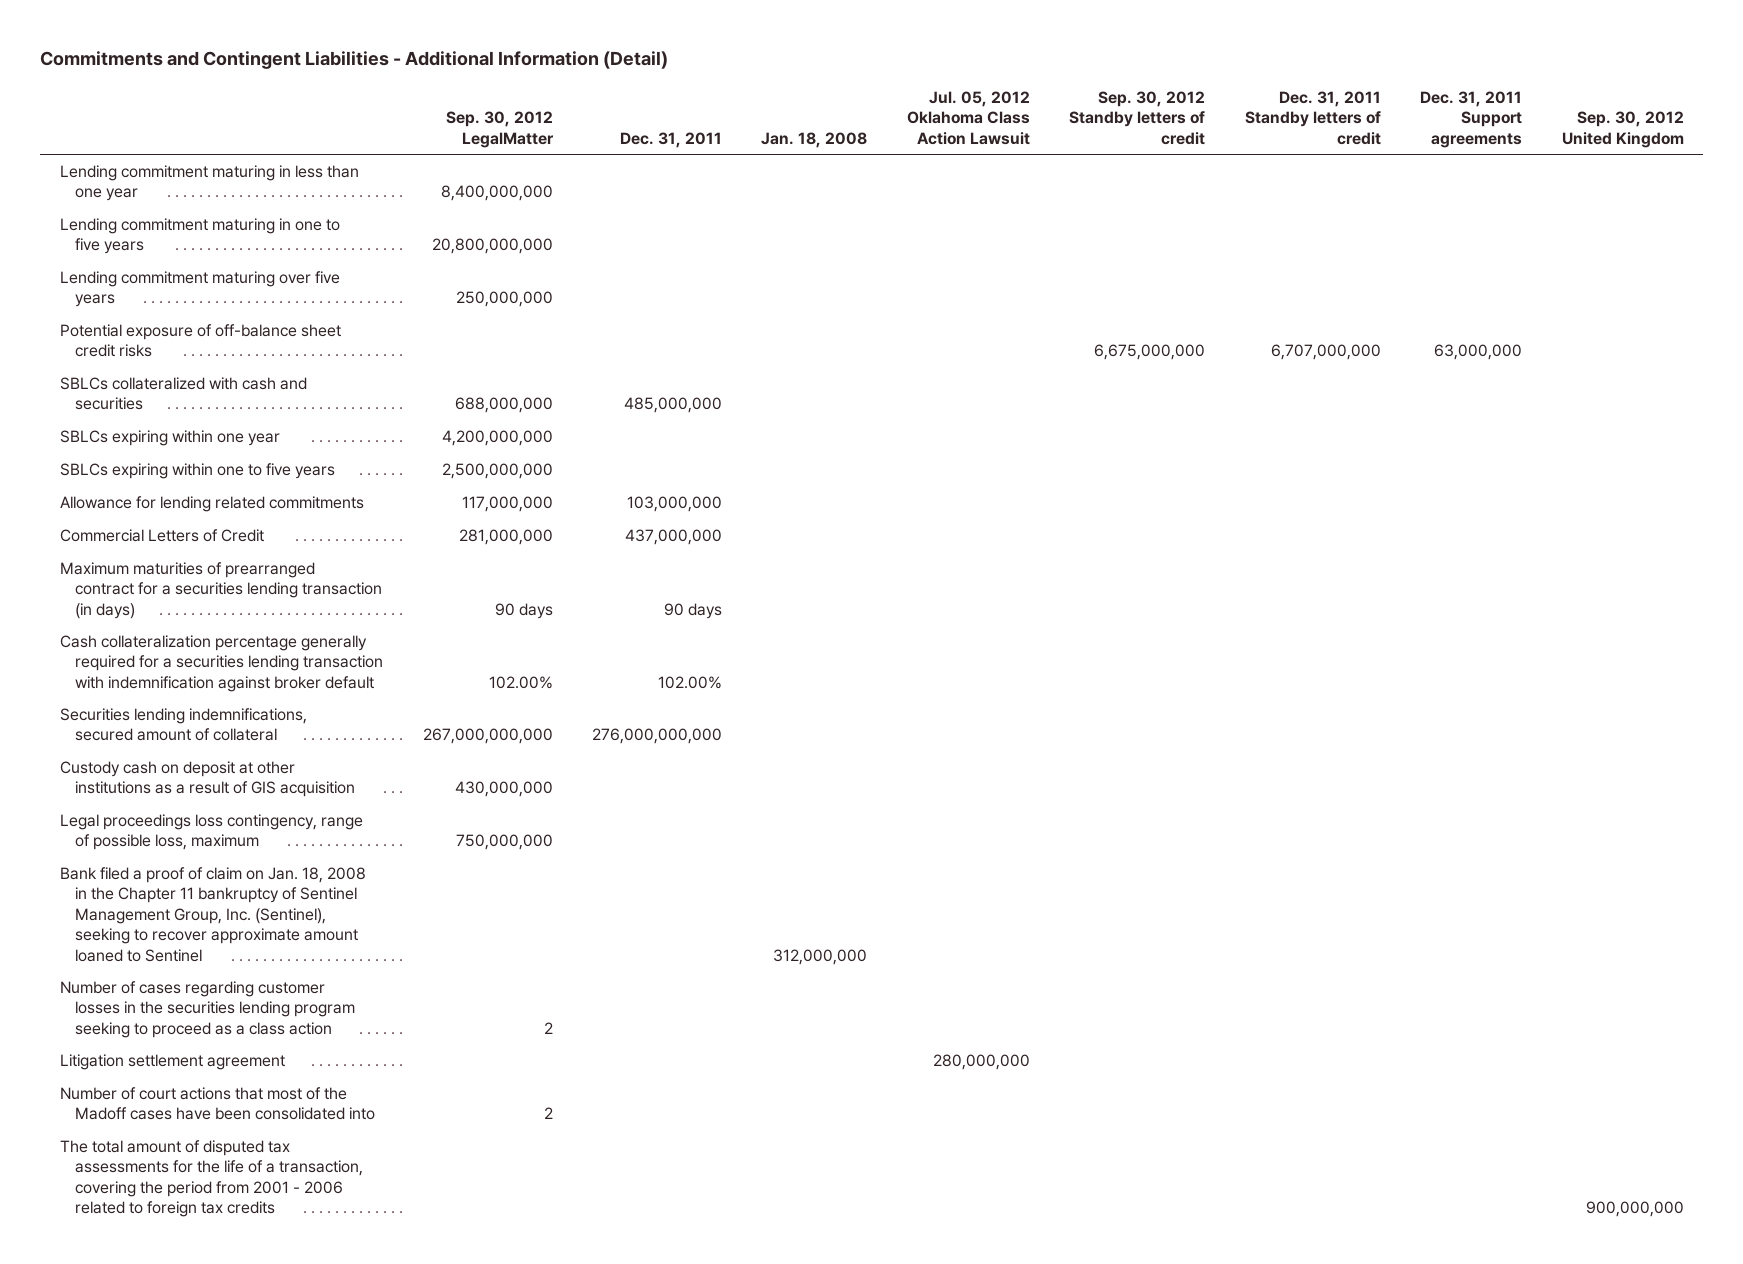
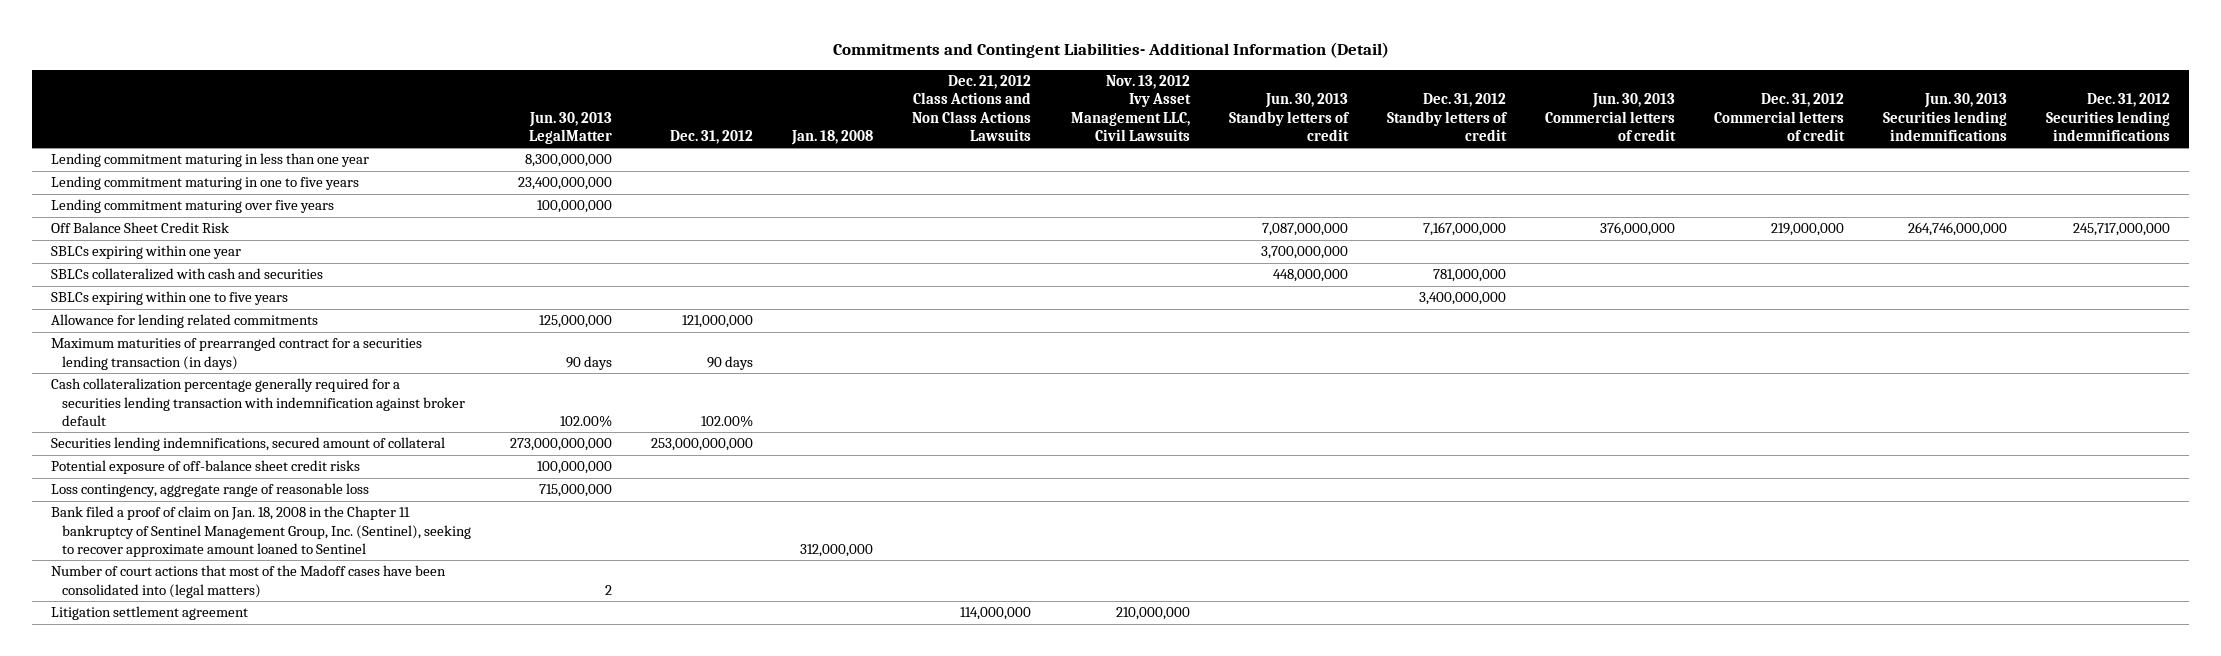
[40,50,669,69] Commitments and Contingent Liabilities - Additional Information (Detail) -> [832,41,1389,58] Commitments and Contingent Liabilities- Additional Information (Detail)
[445,111,554,148] Sep. 30, 2012 LegalMatter -> none
[619,131,722,148] Dec. 31, 2011 -> none
[906,90,1030,145] Jul. 05, 2012 Oklahoma Class Action Lawsuit -> none
[1069,90,1206,145] Sep. 30, 2012 Standby letters of credit -> none
[1244,90,1381,145] Dec. 31, 2011 Standby letters of credit -> none
[1420,90,1523,148] Dec. 31, 2011 Support agreements -> none
[1561,111,1684,148] Sep. 30, 2012 United Kingdom -> none
none -> [529,111,613,144] Jun. 30, 2013 LegalMatter
none -> [670,129,754,144] Dec. 31, 2012
none -> [912,74,1032,141] Dec. 21, 2012 Class Actions and Non Class Actions Lawsuits
none -> [1070,74,1191,141] Nov. 13, 2012 Ivy Asset Management LLC, Civil Lawsuits
none -> [1228,93,1350,141] Jun. 30, 2013 Standby letters of credit
none -> [1386,93,1508,141] Dec. 31, 2012 Standby letters of credit
none -> [1544,93,1676,141] Jun. 30, 2013 Commercial letters of credit
none -> [1713,93,1845,141] Dec. 31, 2012 Commercial letters of credit
none -> [1882,93,2007,141] Jun. 30, 2013 Securities lending indemnifications
none -> [2045,93,2170,141] Dec. 31, 2012 Securities lending indemnifications
none -> [51,222,230,234] Off Balance Sheet Credit Risk
[59,376,307,411] SBLCs collateralized with cash and securities -> [51,268,324,281] SBLCs collateralized with cash and securities
[59,528,264,542] Commercial Letters of Credit -> none
[59,760,356,798] Custody cash on deposit at other institutions as a result of GIS acquisition -> none
[59,813,363,851] Legal proceedings loss contingency, range of possible loss, maximum -> none
[59,323,341,358] Potential exposure of off-balance sheet credit risks -> [51,460,361,475] Potential exposure of off-balance sheet credit risks
none -> [51,483,370,498] Loss contingency, aggregate range of reasonable loss
[59,980,356,1038] Number of cases regarding customer losses in the securities lending program seeking to proceed as a class action -> none
none -> [51,565,447,598] Number of court actions that most of the Madoff cases have been consolidated into (legal matters)
[59,1086,376,1121] Number of court actions that most of the Madoff cases have been consolidated into -> none
[59,1139,364,1218] The total amount of disputed tax assessments for the life of a transaction, covering the period from 2001 - 2006 related to foreign tax credits -> none

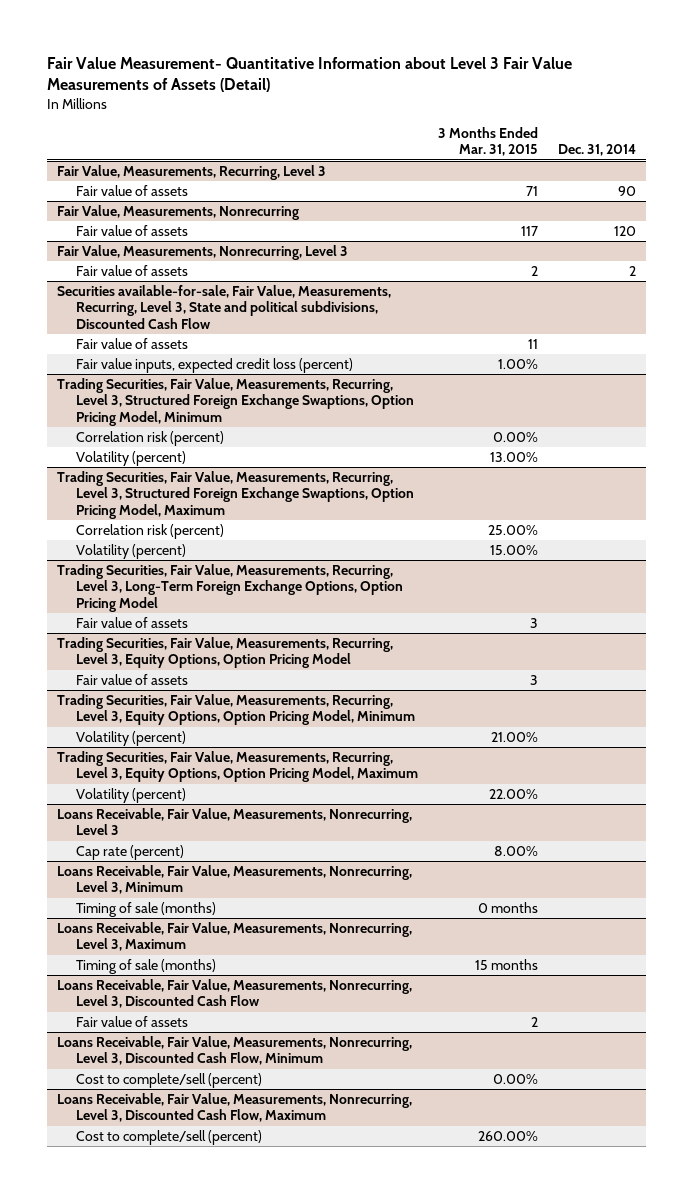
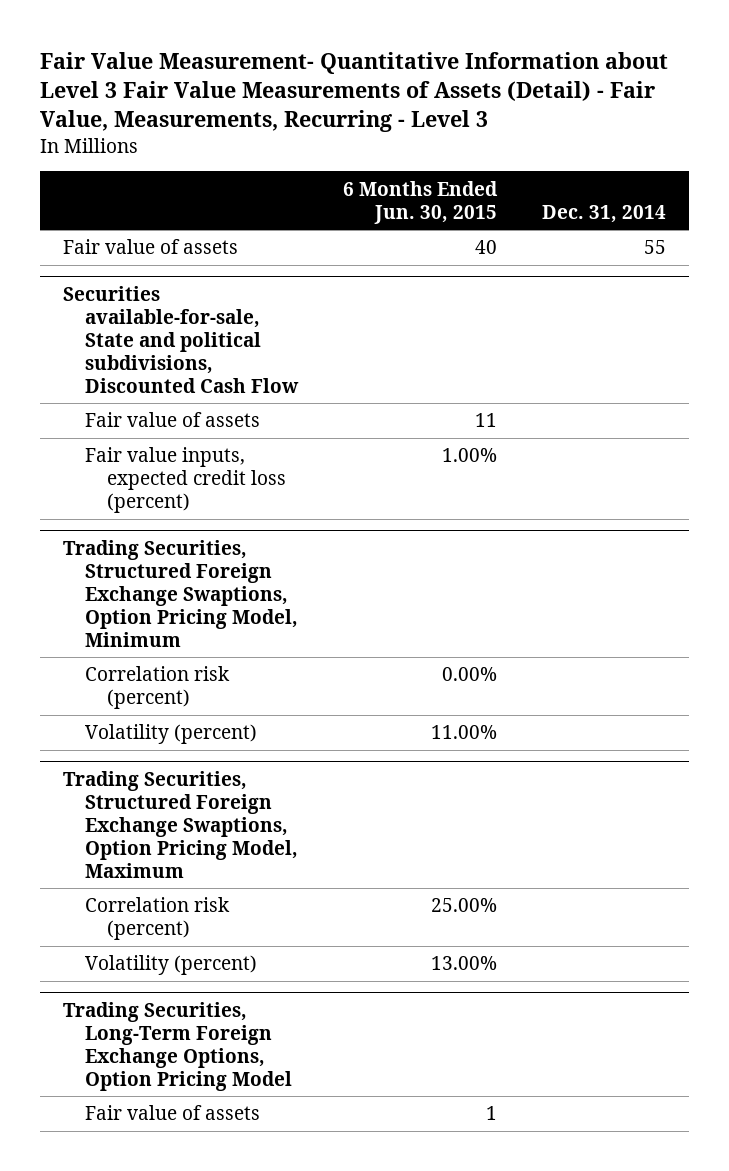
[46,56,572,93] Fair Value Measurement- Quantitative Information about Level 3 Fair Value Measurements of Assets (Detail) -> [39,51,668,133] Fair Value Measurement- Quantitative Information about Level 3 Fair Value Measurements of Assets (Detail) - Fair Value, Measurements, Recurring - Level 3
[438,127,539,157] 3 Months Ended Mar. 31, 2015 -> none
none -> [343,180,499,224] 6 Months Ended Jun. 30, 2015
[56,164,326,180] Fair Value, Measurements, Recurring, Level 3 -> none
[76,184,189,196] Fair value of assets -> none
[56,204,299,220] Fair Value, Measurements, Nonrecurring -> none
[76,224,189,236] Fair value of assets -> none
[56,244,348,260] Fair Value, Measurements, Nonrecurring, Level 3 -> none
[76,264,189,276] Fair value of assets -> none
none -> [62,239,238,255] Fair value of assets
[56,284,391,329] Securities available-for-sale, Fair Value, Measurements, Recurring, Level 3, State and political subdivisions, Discounted Cash Flow -> [62,285,299,393] Securities available-for-sale, State and political subdivisions, Discounted Cash Flow
[56,377,415,426] Trading Securities, Fair Value, Measurements, Recurring, Level 3, Structured Foreign Exchange Swaptions, Option Pricing Model, Minimum -> [62,539,298,647] Trading Securities, Structured Foreign Exchange Swaptions, Option Pricing Model, Minimum
[56,470,415,519] Trading Securities, Fair Value, Measurements, Recurring, Level 3, Structured Foreign Exchange Swaptions, Option Pricing Model, Maximum -> [62,770,298,878] Trading Securities, Structured Foreign Exchange Swaptions, Option Pricing Model, Maximum
[56,563,404,612] Trading Securities, Fair Value, Measurements, Recurring, Level 3, Long-Term Foreign Exchange Options, Option Pricing Model -> [62,1001,292,1091] Trading Securities, Long-Term Foreign Exchange Options, Option Pricing Model
[56,636,393,669] Trading Securities, Fair Value, Measurements, Recurring, Level 3, Equity Options, Option Pricing Model -> none
[76,673,189,685] Fair value of assets -> none
[56,693,416,726] Trading Securities, Fair Value, Measurements, Recurring, Level 3, Equity Options, Option Pricing Model, Minimum -> none
[76,730,187,746] Volatility (percent) -> none
[56,750,419,783] Trading Securities, Fair Value, Measurements, Recurring, Level 3, Equity Options, Option Pricing Model, Maximum -> none
[76,787,187,803] Volatility (percent) -> none
[56,807,412,836] Loans Receivable, Fair Value, Measurements, Nonrecurring, Level 3 -> none
[76,844,185,860] Cap rate (percent) -> none
[56,864,412,895] Loans Receivable, Fair Value, Measurements, Nonrecurring, Level 3, Minimum -> none
[76,901,217,917] Timing of sale (months) -> none
[56,921,412,952] Loans Receivable, Fair Value, Measurements, Nonrecurring, Level 3, Maximum -> none
[76,958,217,974] Timing of sale (months) -> none
[56,978,412,1009] Loans Receivable, Fair Value, Measurements, Nonrecurring, Level 3, Discounted Cash Flow -> none
[76,1015,189,1027] Fair value of assets -> none
[56,1035,412,1066] Loans Receivable, Fair Value, Measurements, Nonrecurring, Level 3, Discounted Cash Flow, Minimum -> none
[76,1072,263,1088] Cost to complete/sell (percent) -> none
[56,1092,412,1123] Loans Receivable, Fair Value, Measurements, Nonrecurring, Level 3, Discounted Cash Flow, Maximum -> none
[76,1129,263,1145] Cost to complete/sell (percent) -> none

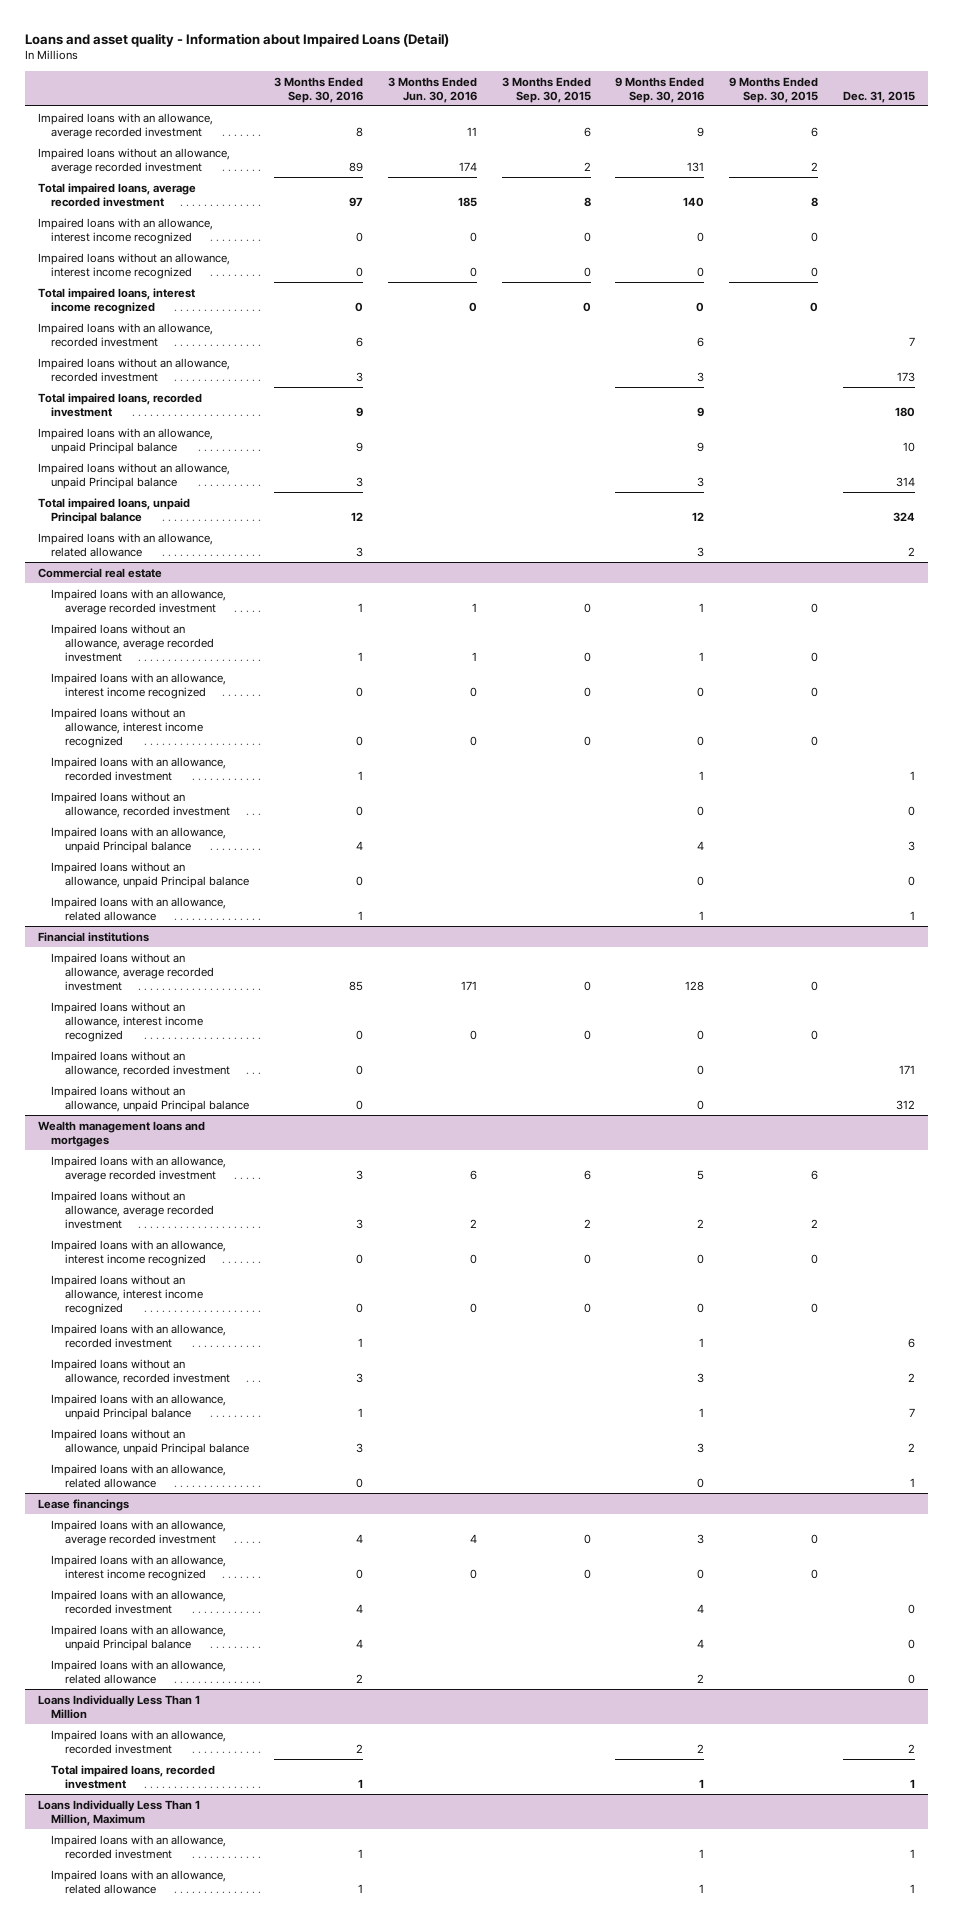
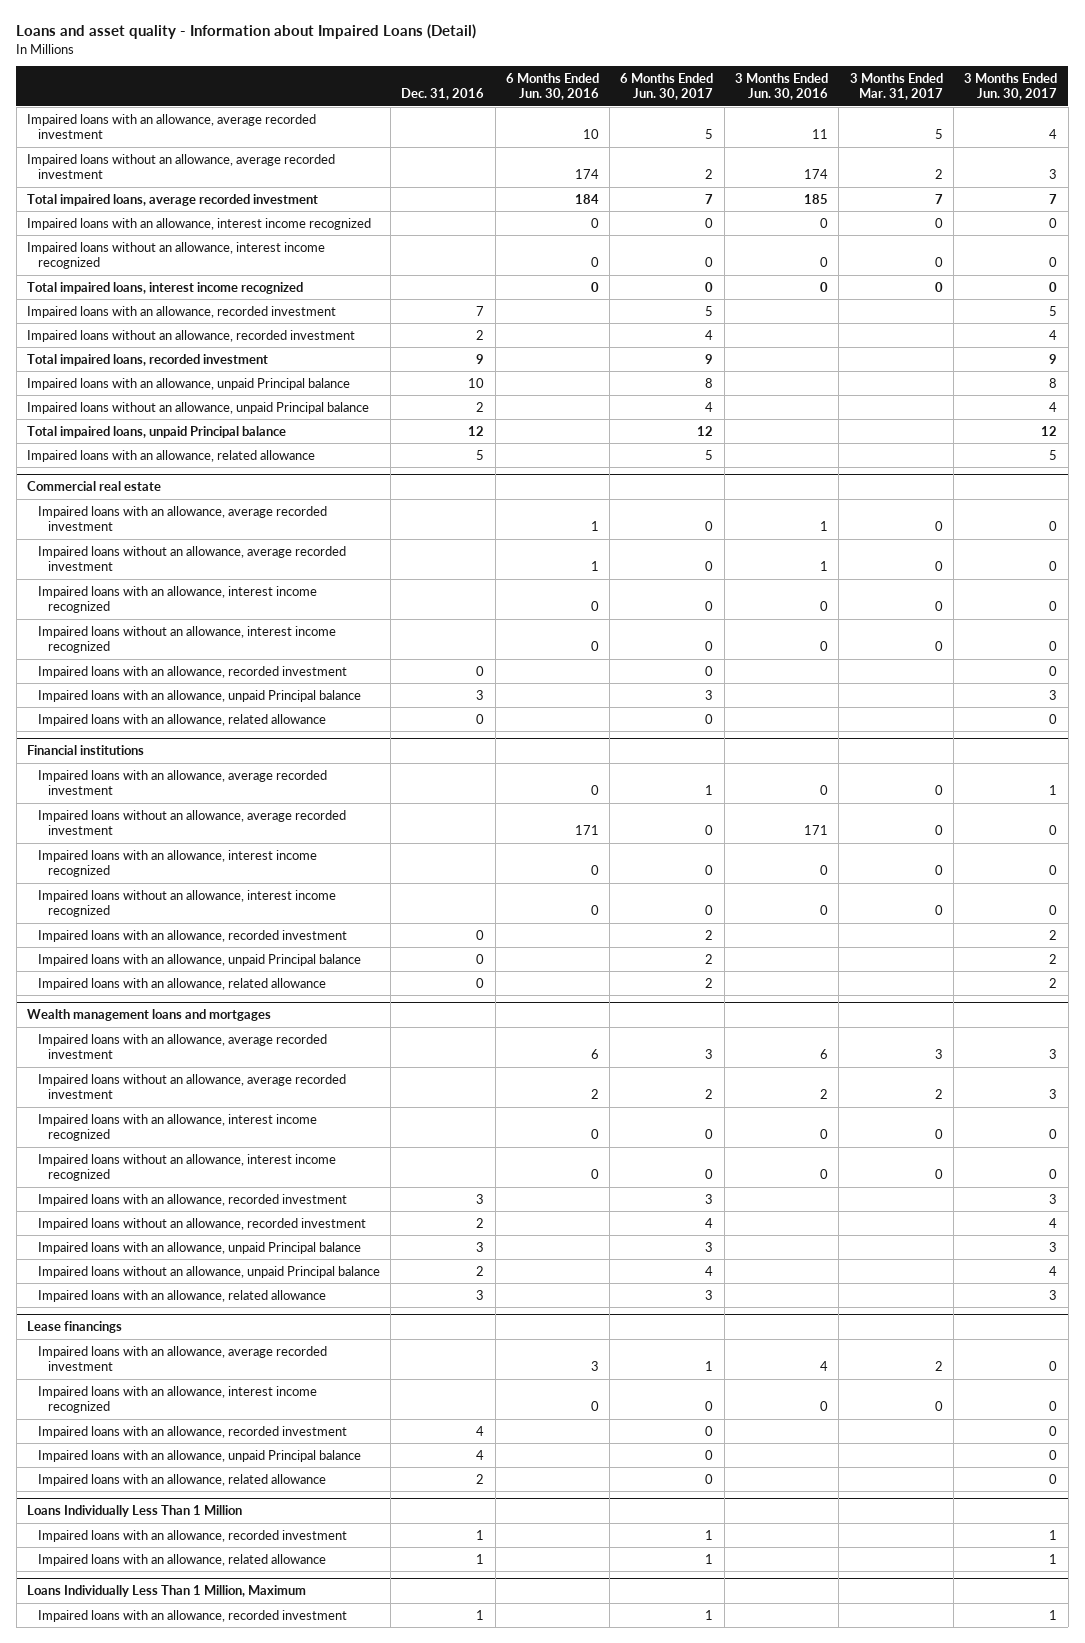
[273,76,363,103] 3 Months Ended Sep. 30, 2016 -> none
[501,76,591,103] 3 Months Ended Sep. 30, 2015 -> none
[615,76,705,103] 9 Months Ended Sep. 30, 2016 -> none
[729,76,819,103] 9 Months Ended Sep. 30, 2015 -> none
[843,90,916,103] Dec. 31, 2015 -> none
none -> [401,88,485,101] Dec. 31, 2016
none -> [505,73,599,101] 6 Months Ended Jun. 30, 2016
none -> [620,73,714,101] 6 Months Ended Jun. 30, 2017
none -> [849,73,943,101] 3 Months Ended Mar. 31, 2017
none -> [964,73,1058,101] 3 Months Ended Jun. 30, 2017
[51,791,230,818] Impaired loans without an allowance, recorded investment -> none
[51,861,249,888] Impaired loans without an allowance, unpaid Principal balance -> none
none -> [37,769,327,796] Impaired loans with an allowance, average recorded investment
none -> [37,849,317,878] Impaired loans with an allowance, interest income recognized
[51,1050,230,1077] Impaired loans without an allowance, recorded investment -> [37,929,347,942] Impaired loans with an allowance, recorded investment
[51,1085,249,1112] Impaired loans without an allowance, unpaid Principal balance -> [37,953,361,966] Impaired loans with an allowance, unpaid Principal balance
none -> [37,977,326,990] Impaired loans with an allowance, related allowance
[51,1764,216,1789] Total impaired loans, recorded investment -> none
none -> [37,1553,326,1566] Impaired loans with an allowance, related allowance
[51,1869,227,1894] Impaired loans with an allowance, related allowance -> none

